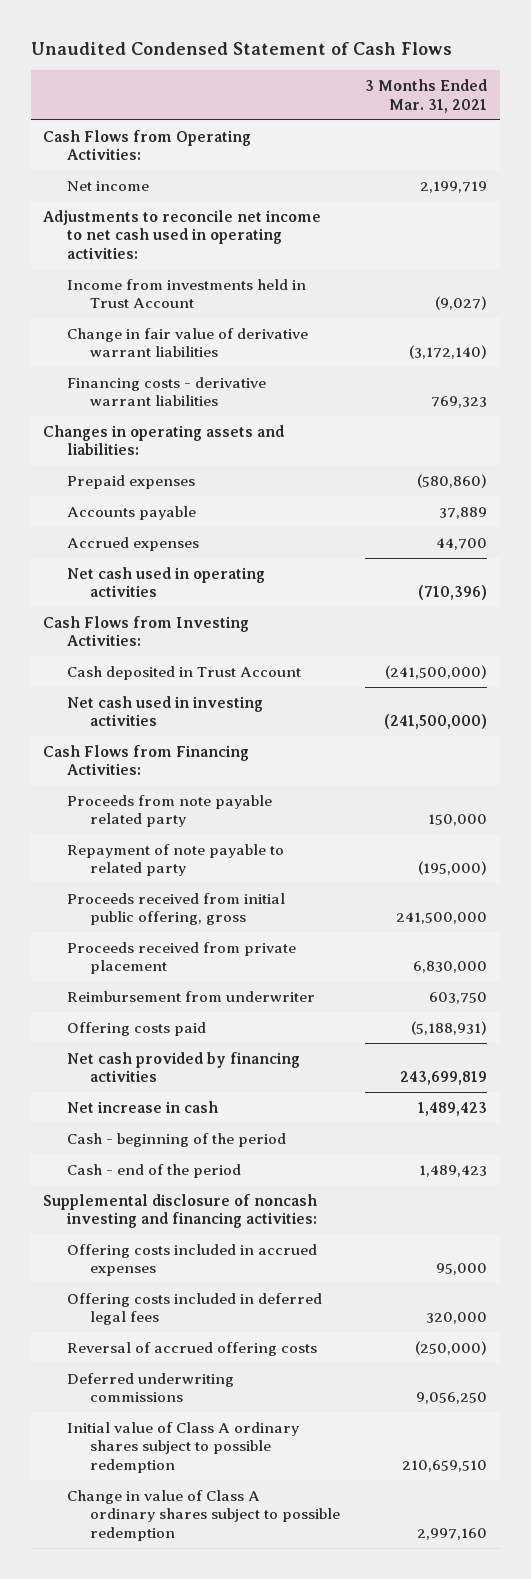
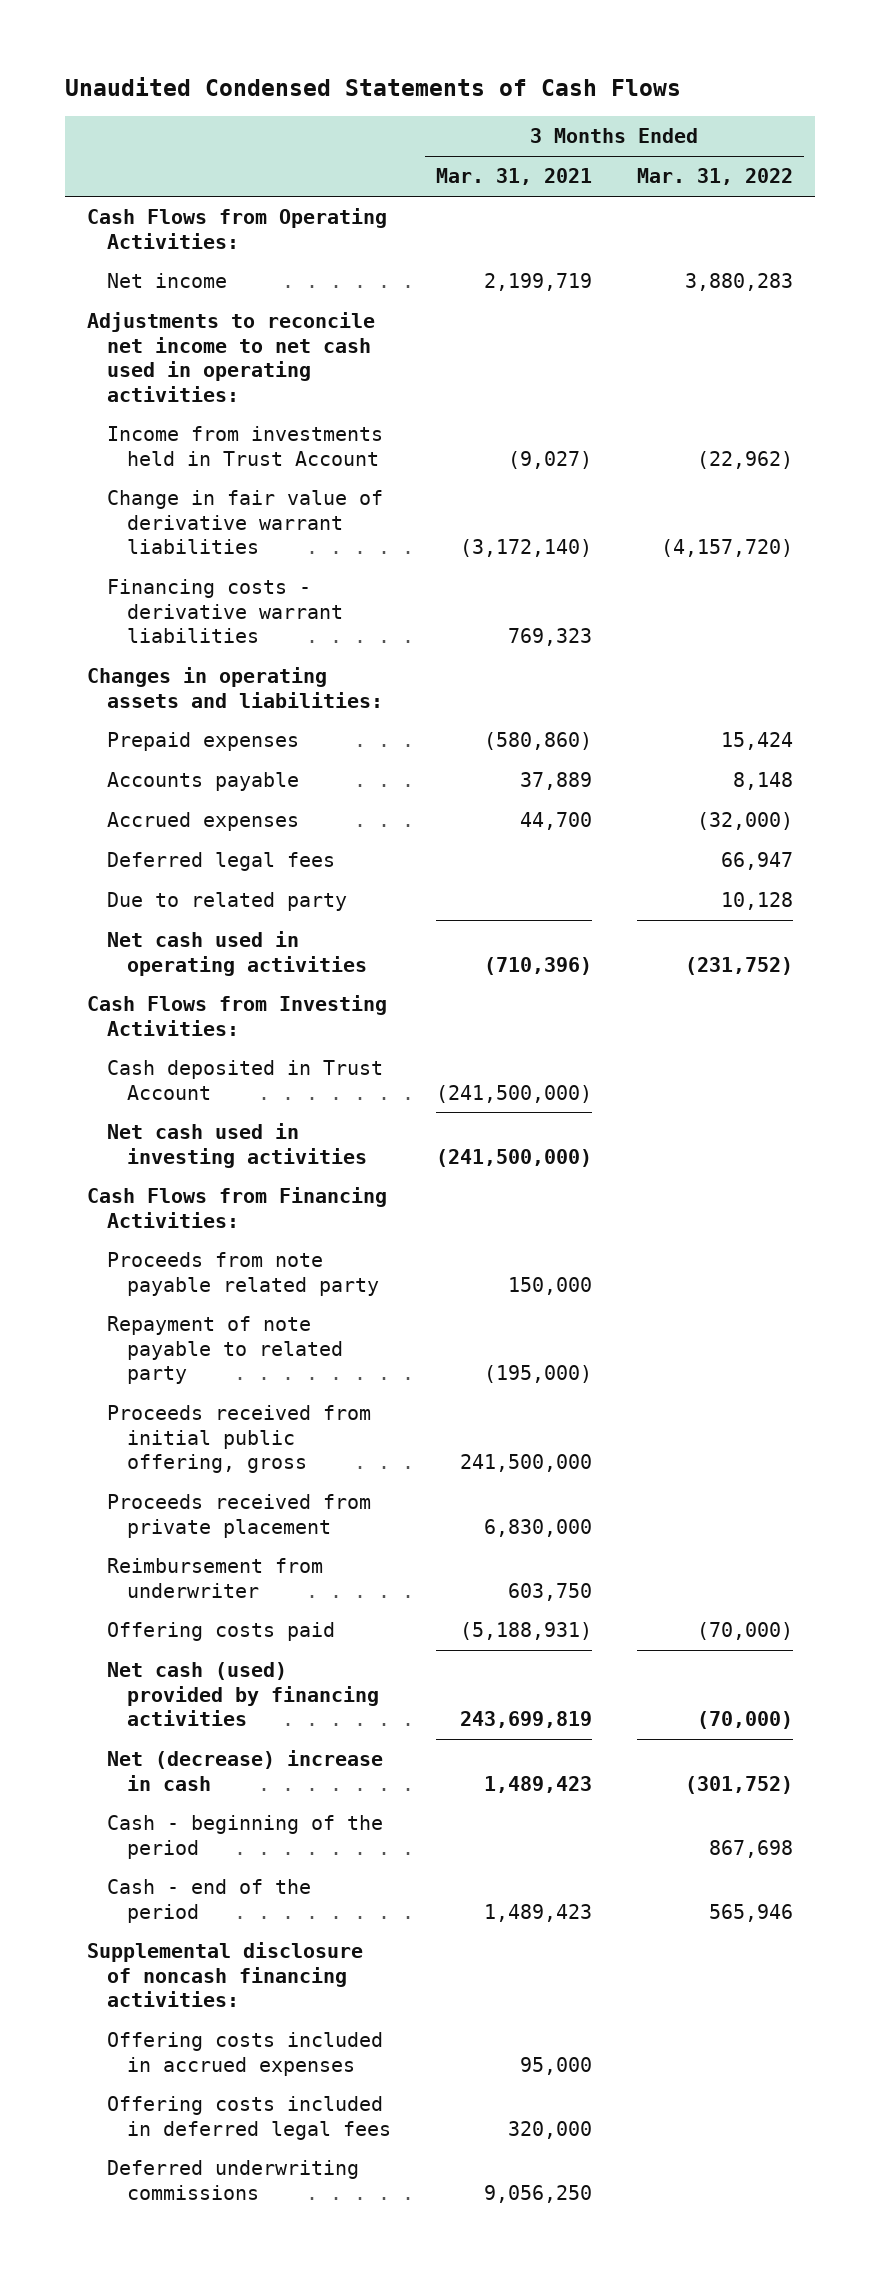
[30,41,452,55] Unaudited Condensed Statement of Cash Flows -> [64,77,681,97] Unaudited Condensed Statements of Cash Flows
none -> [636,168,793,186] Mar. 31, 2022
none -> [107,852,336,872] Deferred legal fees
none -> [107,892,348,912] Due to related party
[66,1051,300,1083] Net cash provided by financing activities -> [107,1662,380,1727] Net cash (used) provided by financing activities
[66,1100,218,1113] Net increase in cash -> [107,1750,384,1791] Net (decrease) increase in cash
[43,1193,318,1229] Supplemental disclosure of noncash investing and financing activities: -> [87,1942,364,2008] Supplemental disclosure of noncash financing activities:
[66,1341,317,1356] Reversal of accrued offering costs -> none
[66,1421,299,1474] Initial value of Class A ordinary shares subject to possible redemption -> none
[66,1489,341,1542] Change in value of Class A ordinary shares subject to possible redemption -> none

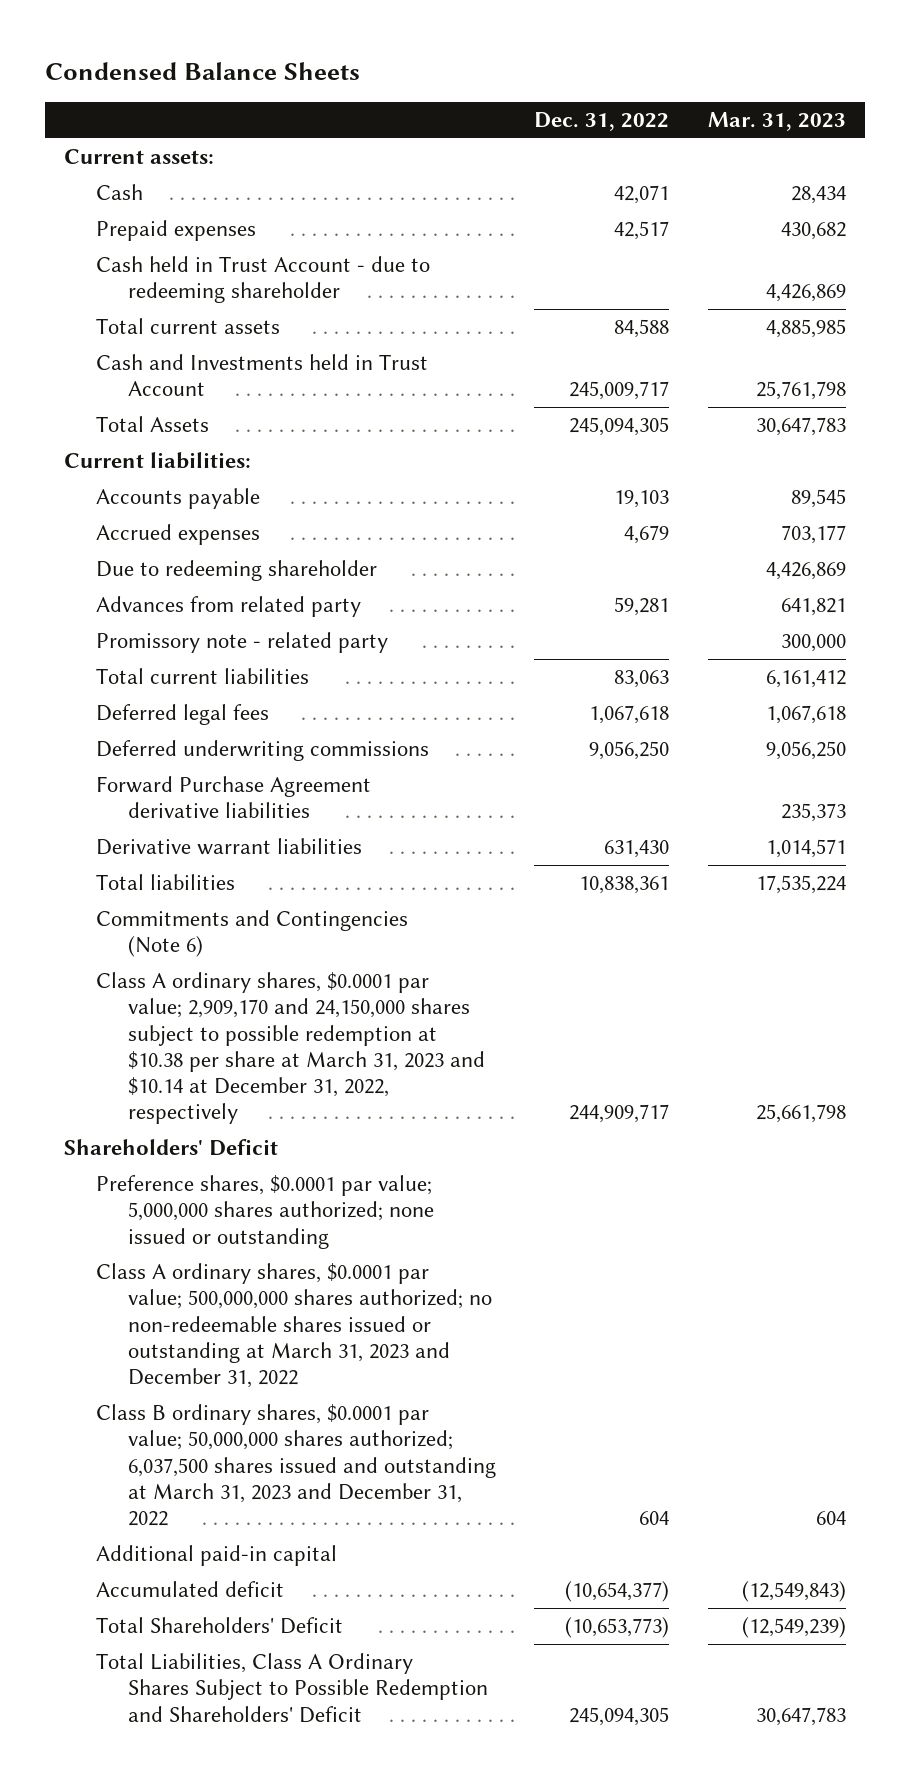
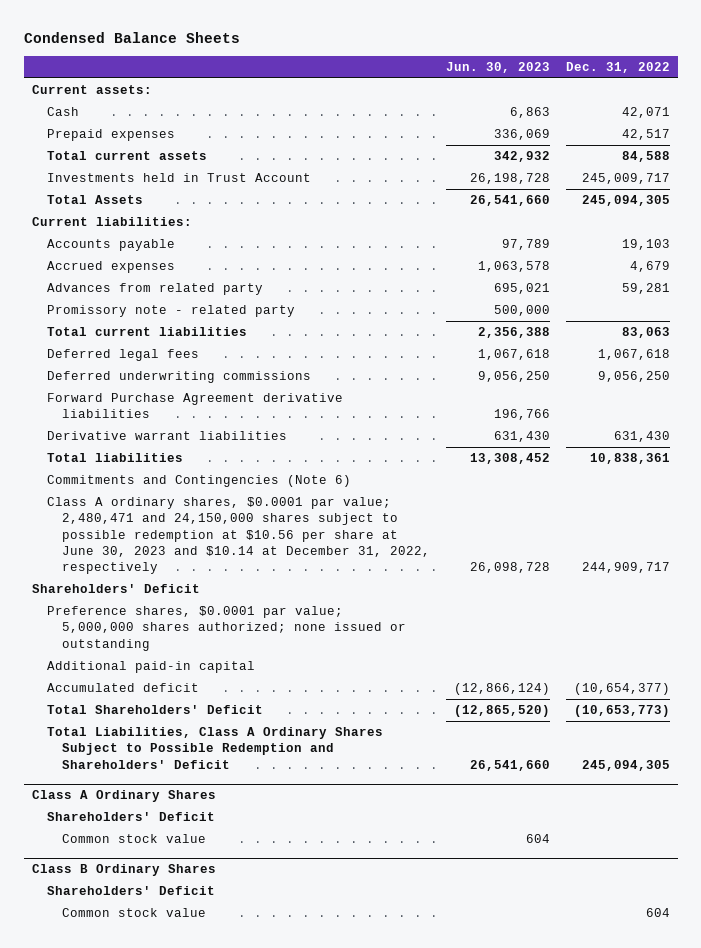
[707,112,846,132] Mar. 31, 2023 -> none
none -> [445,62,550,74] Jun. 30, 2023
[95,256,430,304] Cash held in Trust Account - due to redeeming shareholder -> none
[95,354,428,397] Cash and Investments held in Trust Account -> [46,173,311,183] Investments held in Trust Account
[95,560,377,582] Due to redeeming shareholder -> none
[95,972,485,1125] Class A ordinary shares, $0.0001 par value; 2,909,170 and 24,150,000 shares subject to possible redemption at $10.38 per share at March 31, 2023 and $10.14 at December 31, 2022, respectively -> [46,497,430,575] Class A ordinary shares, $0.0001 par value; 2,480,471 and 24,150,000 shares subject to possible redemption at $10.56 per share at June 30, 2023 and $10.14 at December 31, 2022, respectively
[95,1263,492,1389] Class A ordinary shares, $0.0001 par value; 500,000,000 shares authorized; no non-redeemable shares issued or outstanding at March 31, 2023 and December 31, 2022 -> none
[95,1404,496,1527] Class B ordinary shares, $0.0001 par value; 50,000,000 shares authorized; 6,037,500 shares issued and outstanding at March 31, 2023 and December 31, 2022 -> none
none -> [31,790,216,803] Class A Ordinary Shares
none -> [46,812,215,822] Shareholders' Deficit
none -> [61,834,206,844] Common stock value
none -> [31,864,216,877] Class B Ordinary Shares
none -> [46,886,215,896] Shareholders' Deficit
none -> [61,908,206,918] Common stock value

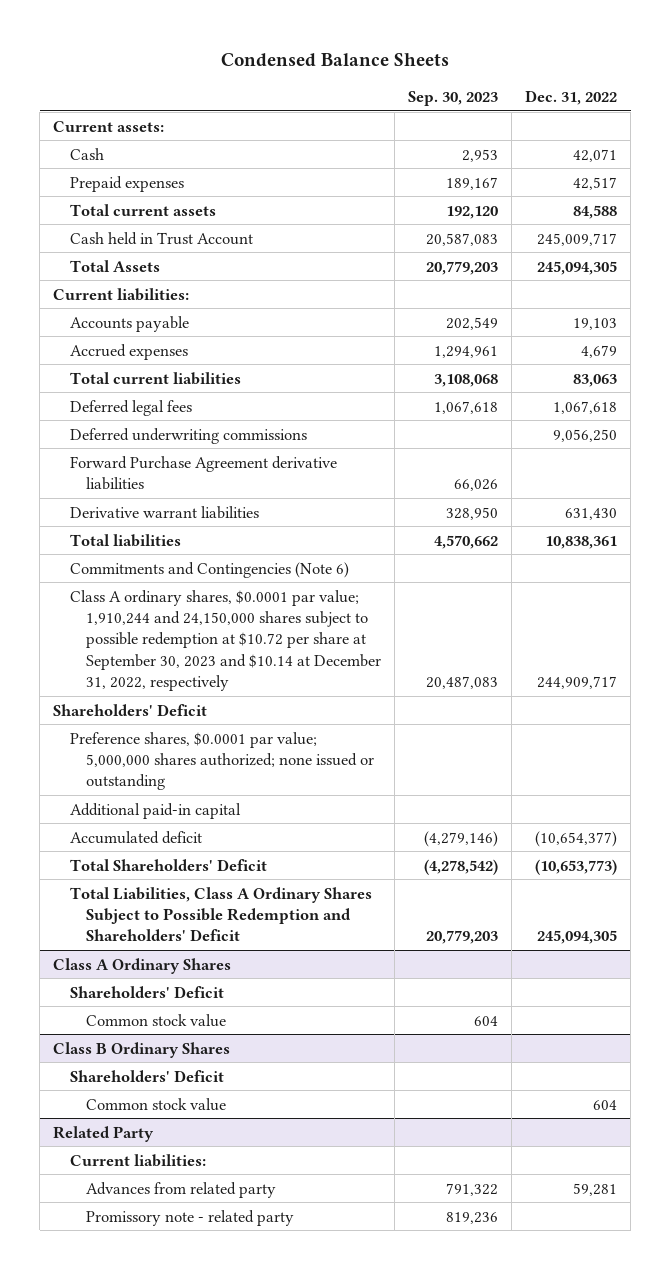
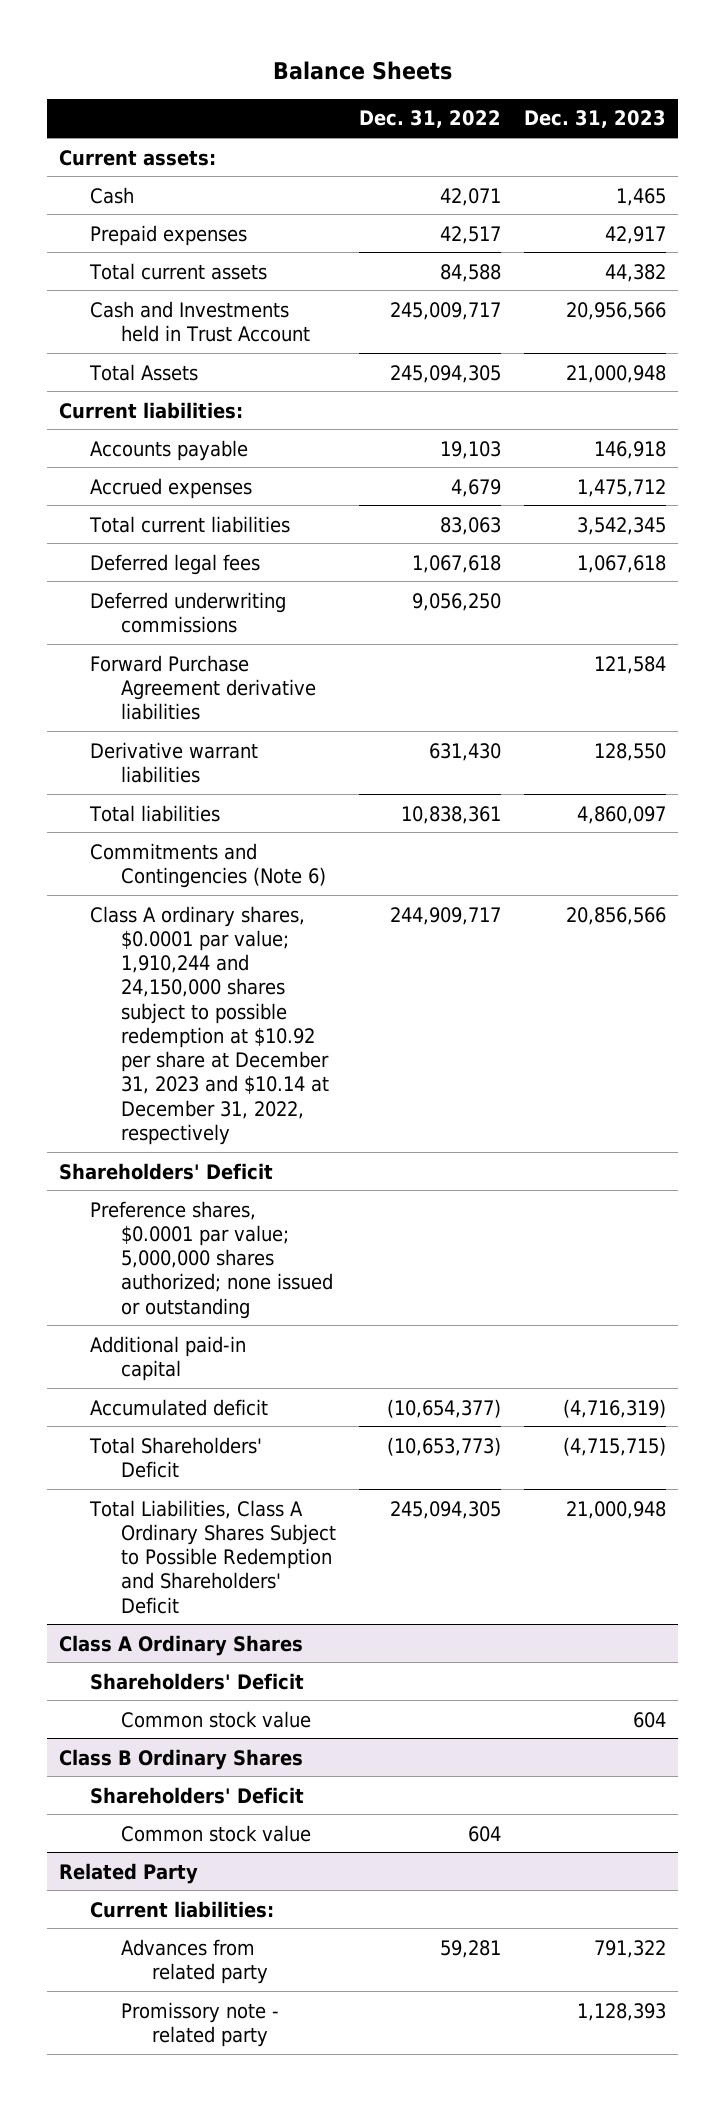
[221,52,450,67] Condensed Balance Sheets -> [272,60,452,80] Balance Sheets
[407,91,498,107] Sep. 30, 2023 -> none
none -> [524,110,667,129] Dec. 31, 2023
[69,231,253,245] Cash held in Trust Account -> [90,300,311,342] Cash and Investments held in Trust Account
[69,589,381,691] Class A ordinary shares, $0.0001 par value; 1,910,244 and 24,150,000 shares subject to possible redemption at $10.72 per share at September 30, 2023 and $10.14 at December 31, 2022, respectively -> [90,905,330,1146] Class A ordinary shares, $0.0001 par value; 1,910,244 and 24,150,000 shares subject to possible redemption at $10.92 per share at December 31, 2023 and $10.14 at December 31, 2022, respectively

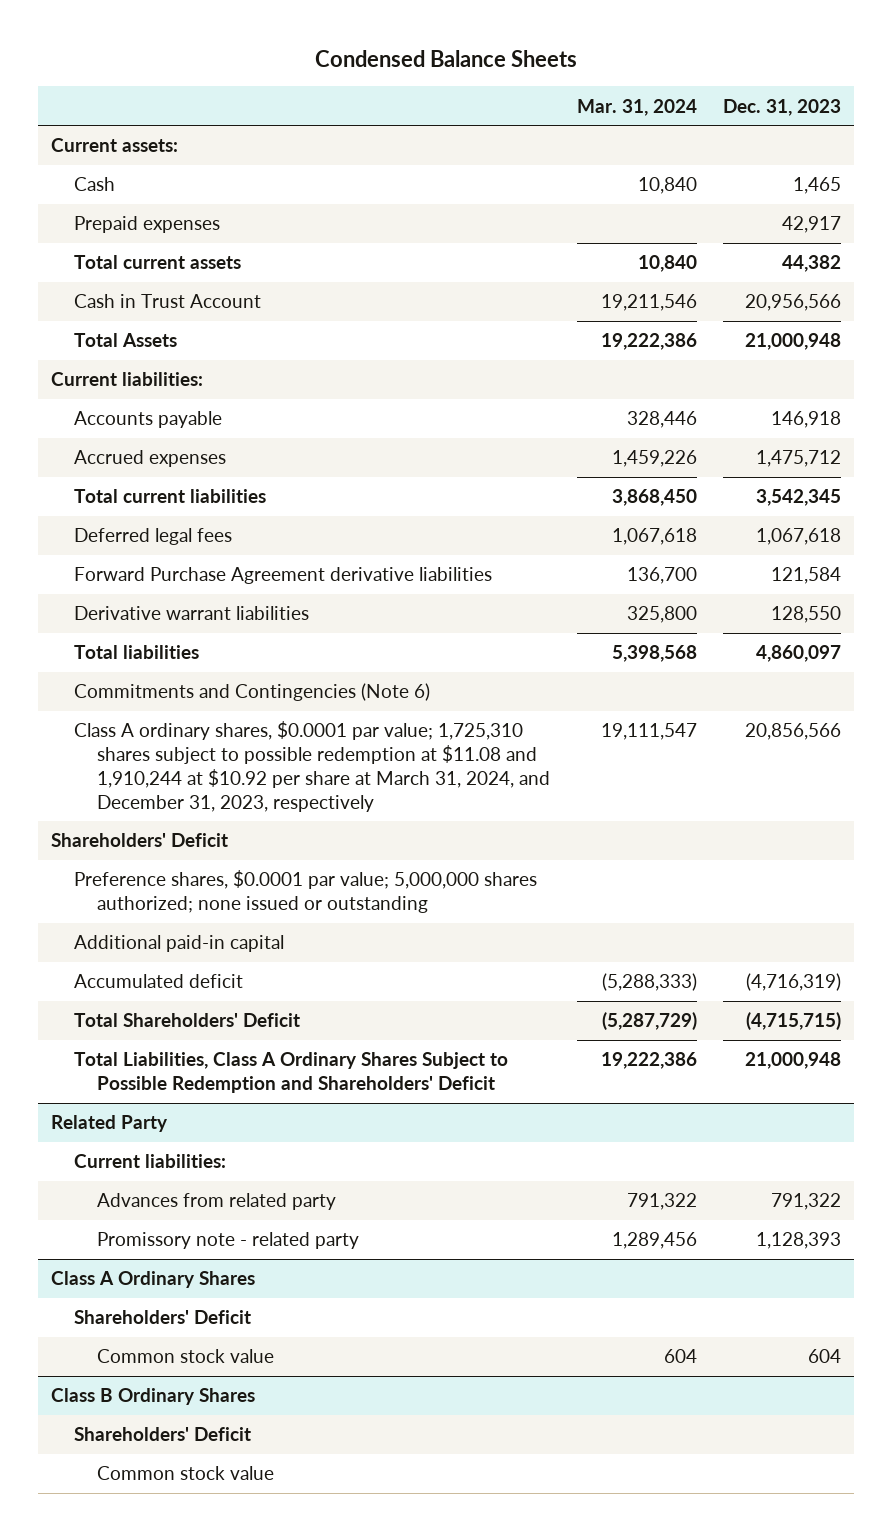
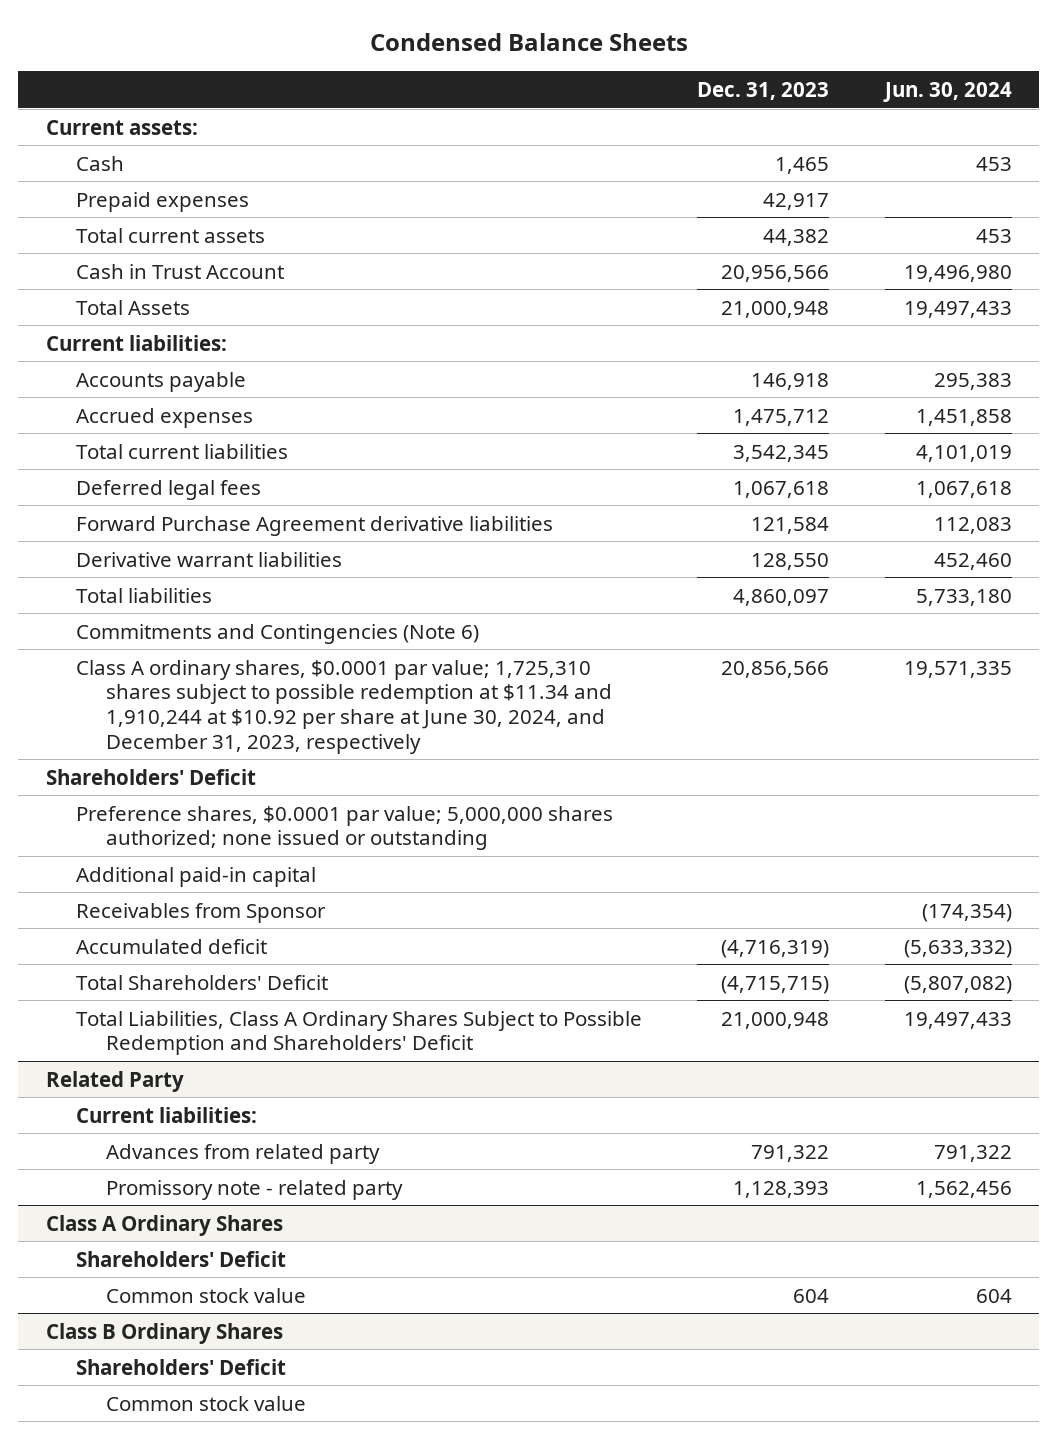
[576,98,697,116] Mar. 31, 2024 -> none
none -> [882,81,1012,102] Jun. 30, 2024
[74,721,551,812] Class A ordinary shares, $0.0001 par value; 1,725,310 shares subject to possible redemption at $11.08 and 1,910,244 at $10.92 per share at March 31, 2024, and December 31, 2023, respectively -> [76,659,613,754] Class A ordinary shares, $0.0001 par value; 1,725,310 shares subject to possible redemption at $11.34 and 1,910,244 at $10.92 per share at June 30, 2024, and December 31, 2023, respectively
none -> [76,902,327,923] Receivables from Sponsor

